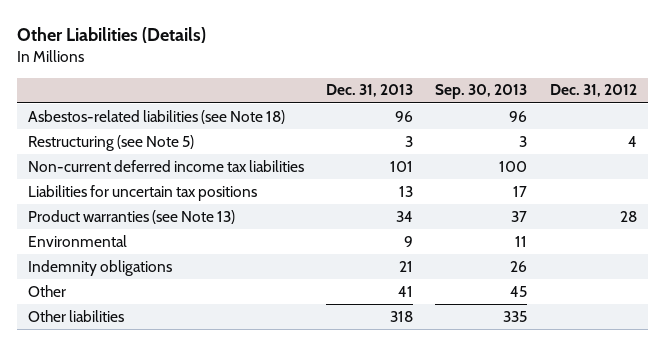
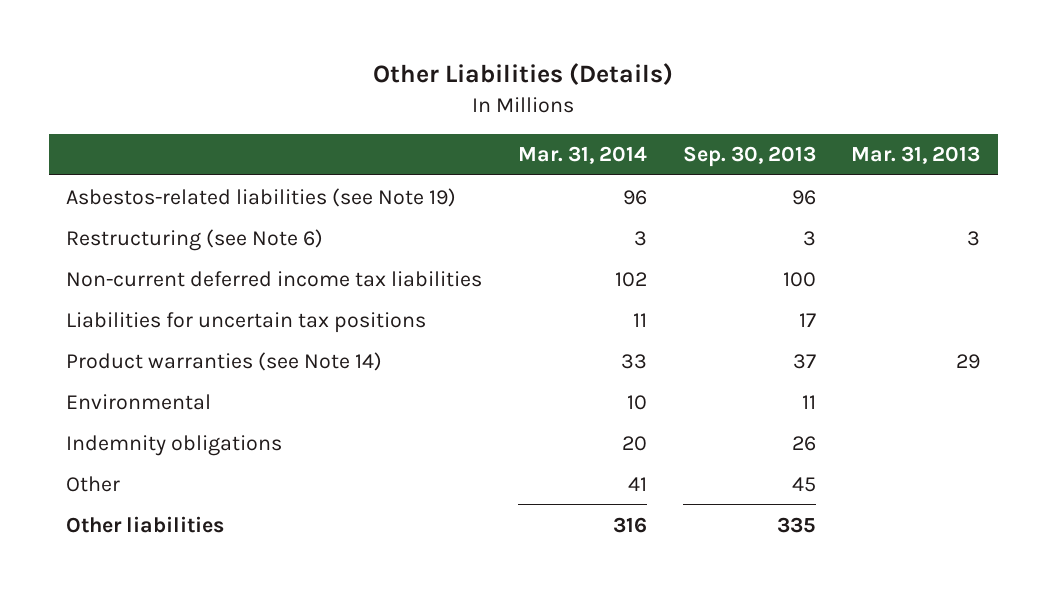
[326,84,414,98] Dec. 31, 2013 -> none
[549,84,637,98] Dec. 31, 2012 -> none
none -> [518,146,648,165] Mar. 31, 2014
none -> [851,146,981,165] Mar. 31, 2013
[28,109,286,124] Asbestos-related liabilities (see Note 18) -> [66,187,457,207] Asbestos-related liabilities (see Note 19)
[28,134,195,151] Restructuring (see Note 5) -> [66,228,324,251] Restructuring (see Note 6)
[28,209,236,224] Product warranties (see Note 13) -> [66,351,383,371] Product warranties (see Note 14)

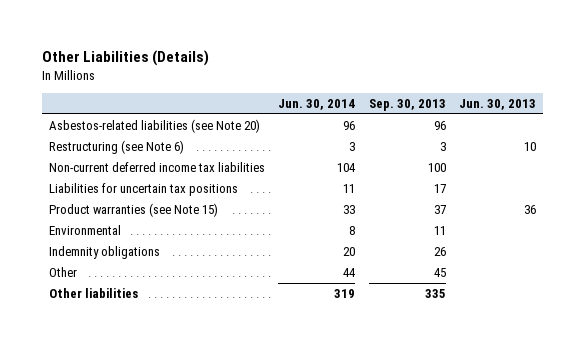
[518,146,648,165] Mar. 31, 2014 -> none
[851,146,981,165] Mar. 31, 2013 -> none
none -> [278,98,356,110] Jun. 30, 2014
none -> [459,98,537,110] Jun. 30, 2013
[66,187,457,207] Asbestos-related liabilities (see Note 19) -> [48,119,260,134] Asbestos-related liabilities (see Note 20)
[66,351,383,371] Product warranties (see Note 14) -> [48,203,218,218] Product warranties (see Note 15)

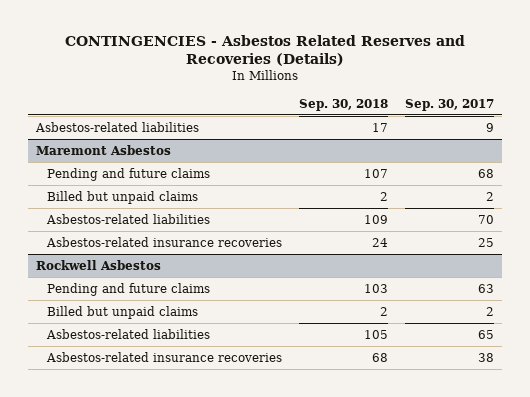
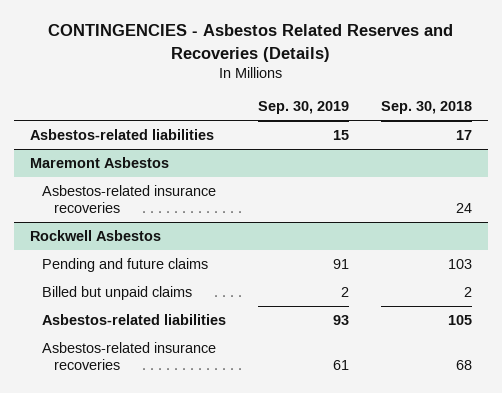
[404,98,494,111] Sep. 30, 2017 -> none
none -> [257,101,349,115] Sep. 30, 2019
[47,167,211,181] Pending and future claims -> none
[47,190,199,204] Billed but unpaid claims -> none
[46,213,211,224] Asbestos-related liabilities -> none

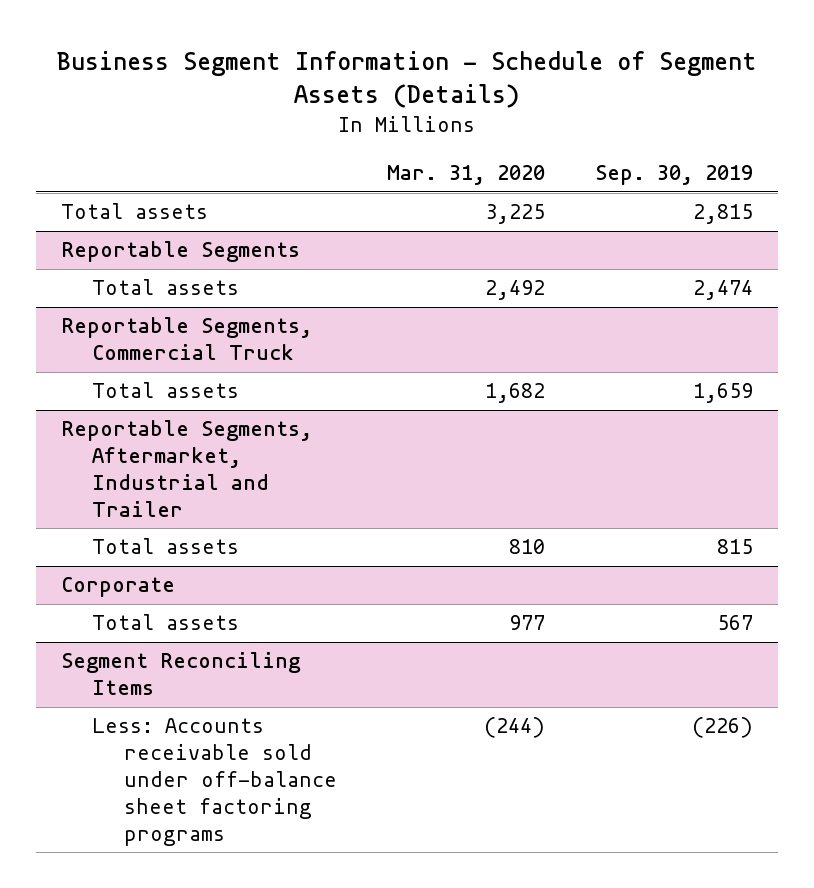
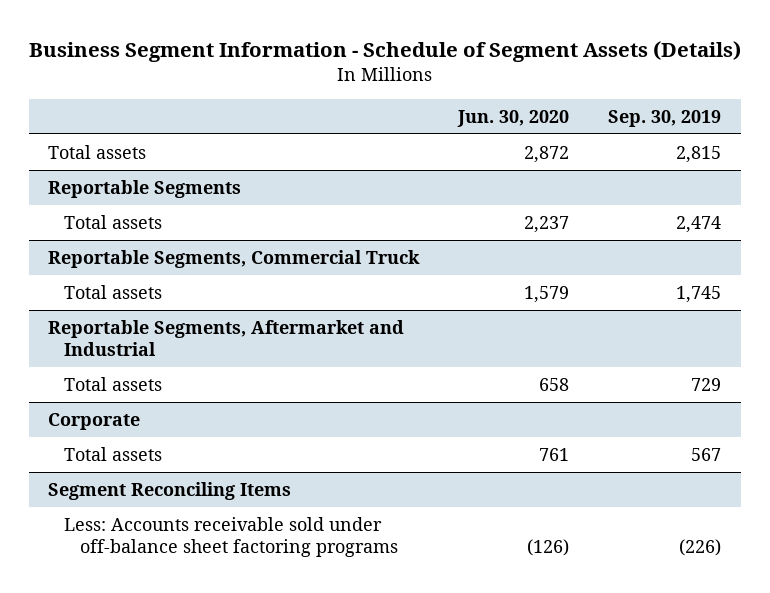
[386,165,545,186] Mar. 31, 2020 -> none
none -> [457,109,570,127] Jun. 30, 2020
[692,383,753,404] 1,659 -> [676,286,722,304] 1,745
[60,420,312,518] Reportable Segments, Aftermarket, Industrial and Trailer -> [48,320,405,357] Reportable Segments, Aftermarket and Industrial
[716,539,753,555] 815 -> [691,378,722,392] 729

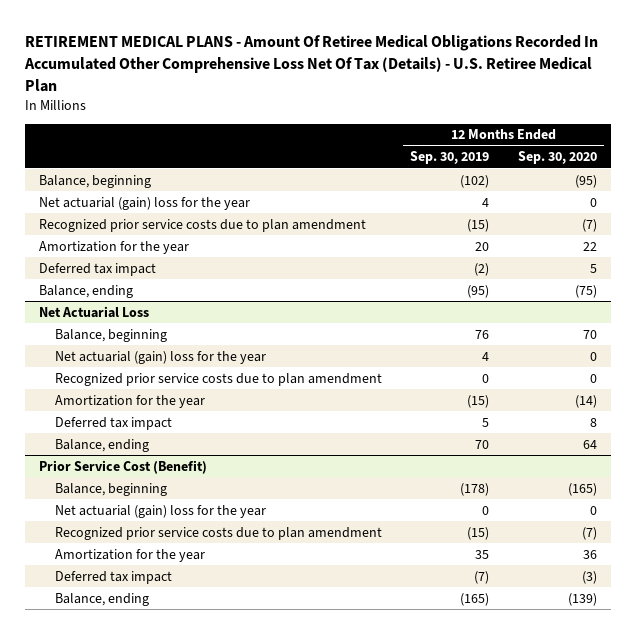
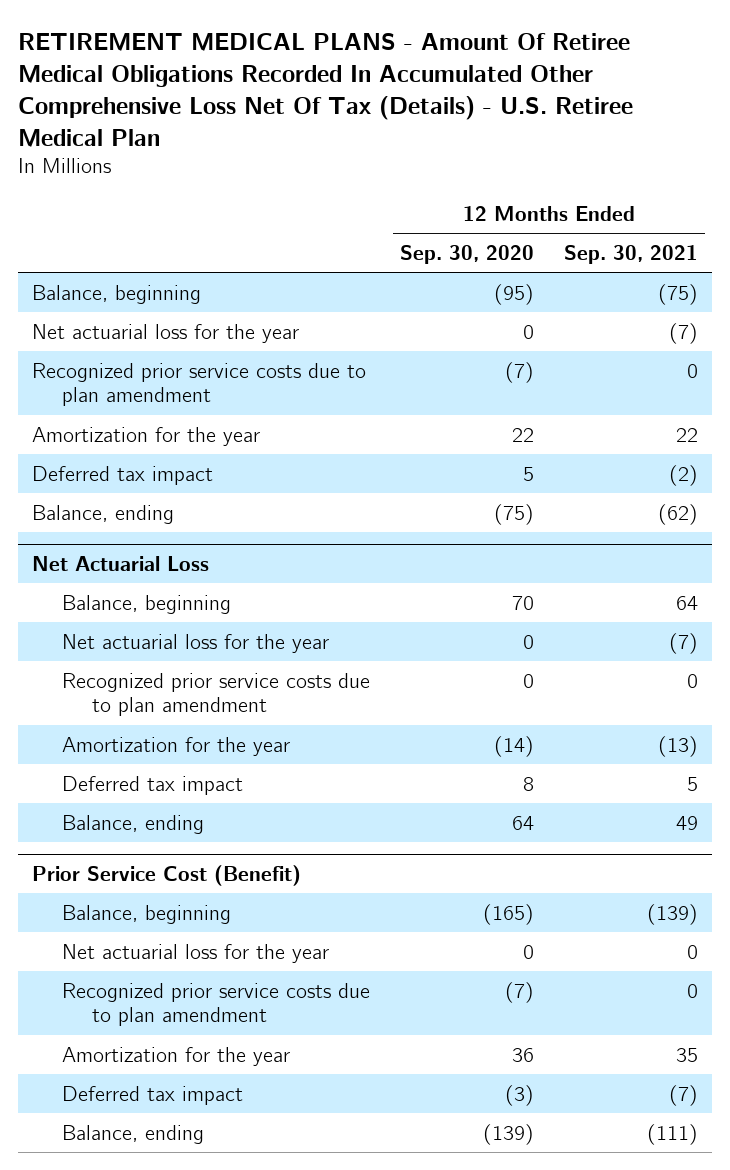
[410,151,490,165] Sep. 30, 2019 -> none
none -> [563,244,698,264] Sep. 30, 2021
[39,196,251,210] Net actuarial (gain) loss for the year -> [32,323,300,343] Net actuarial loss for the year
[54,350,266,364] Net actuarial (gain) loss for the year -> [62,633,330,653] Net actuarial loss for the year
[54,504,266,518] Net actuarial (gain) loss for the year -> [62,943,330,963] Net actuarial loss for the year

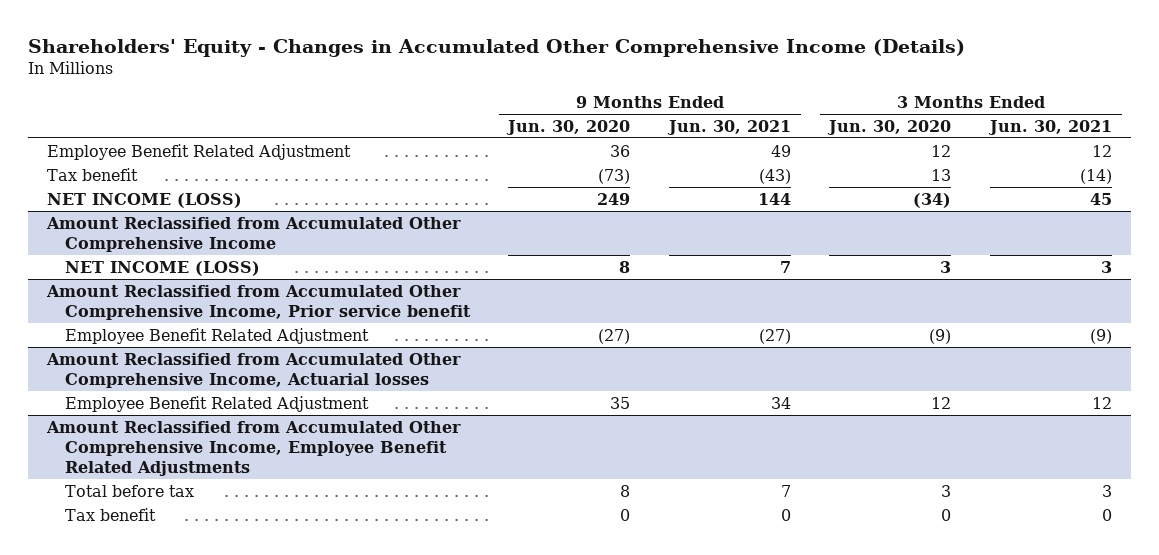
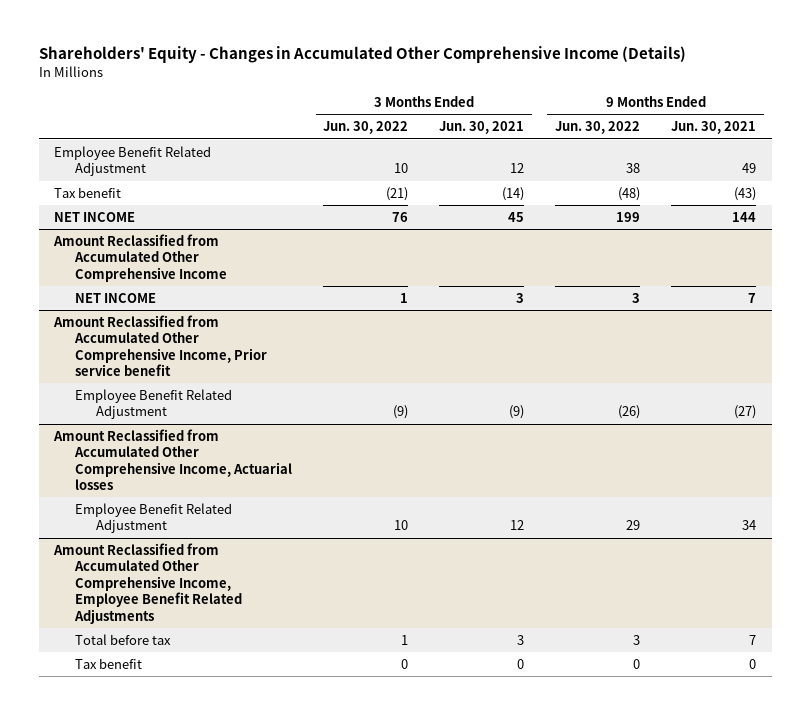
[506,119,631,135] Jun. 30, 2020 -> none
[827,119,952,135] Jun. 30, 2020 -> none
none -> [323,121,409,135] Jun. 30, 2022
none -> [555,121,641,135] Jun. 30, 2022
[47,192,243,208] NET INCOME (LOSS) -> [54,211,136,222] NET INCOME
[64,260,260,276] NET INCOME (LOSS) -> [75,292,157,303] NET INCOME

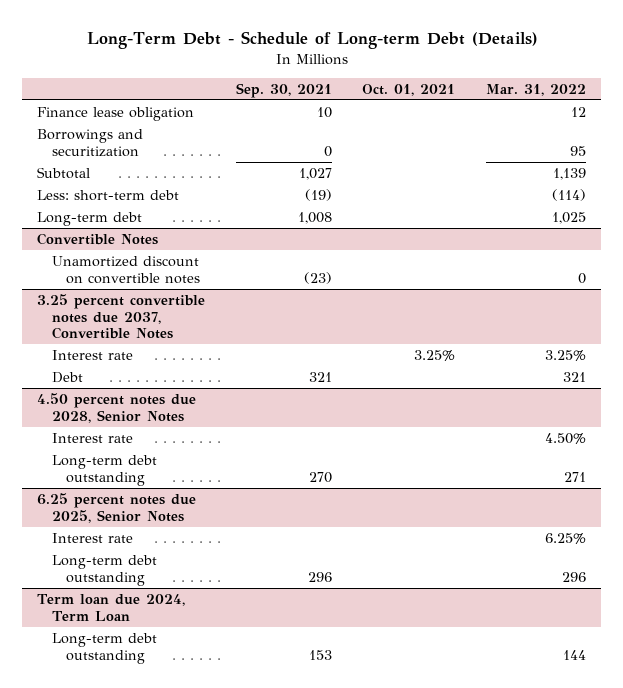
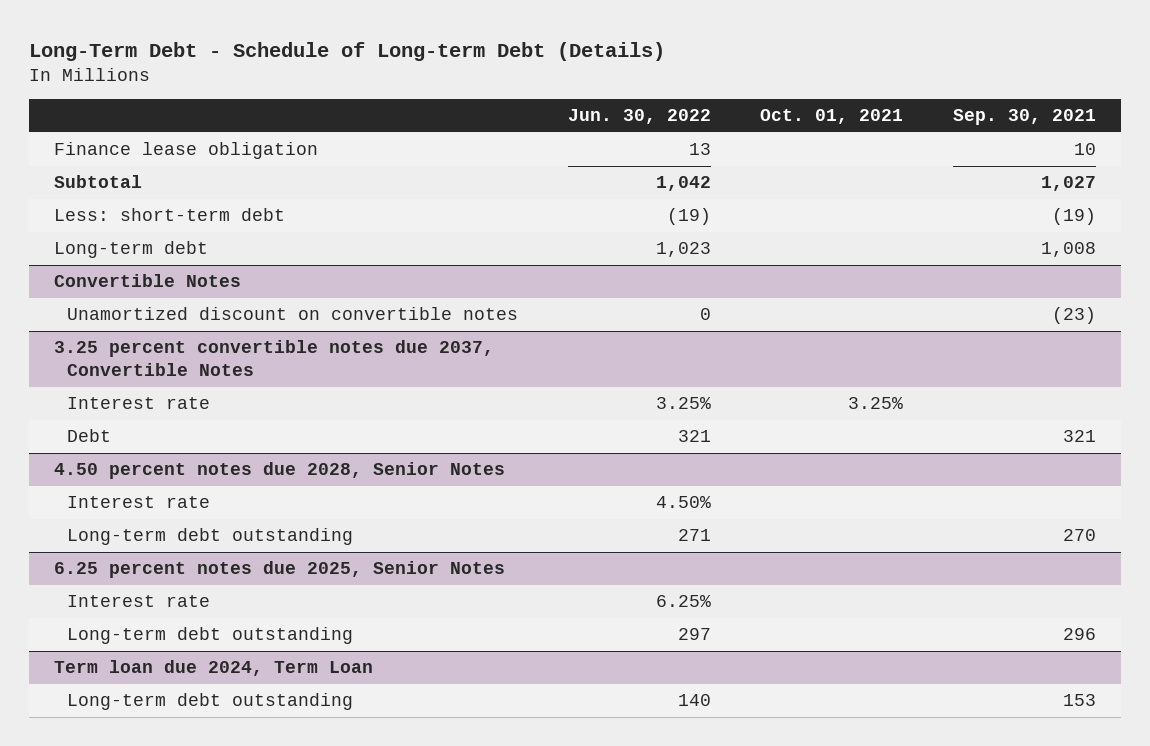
[485,83,586,96] Mar. 31, 2022 -> none
none -> [567,109,711,125] Jun. 30, 2022
[37,128,144,157] Borrowings and securitization -> none

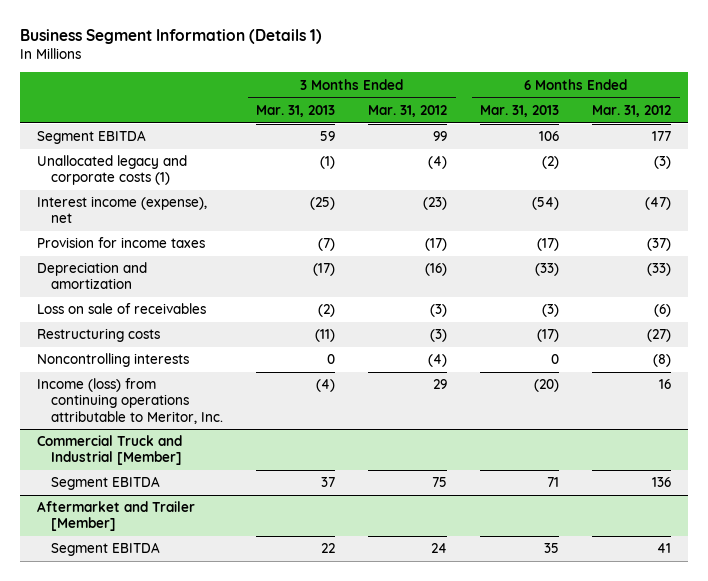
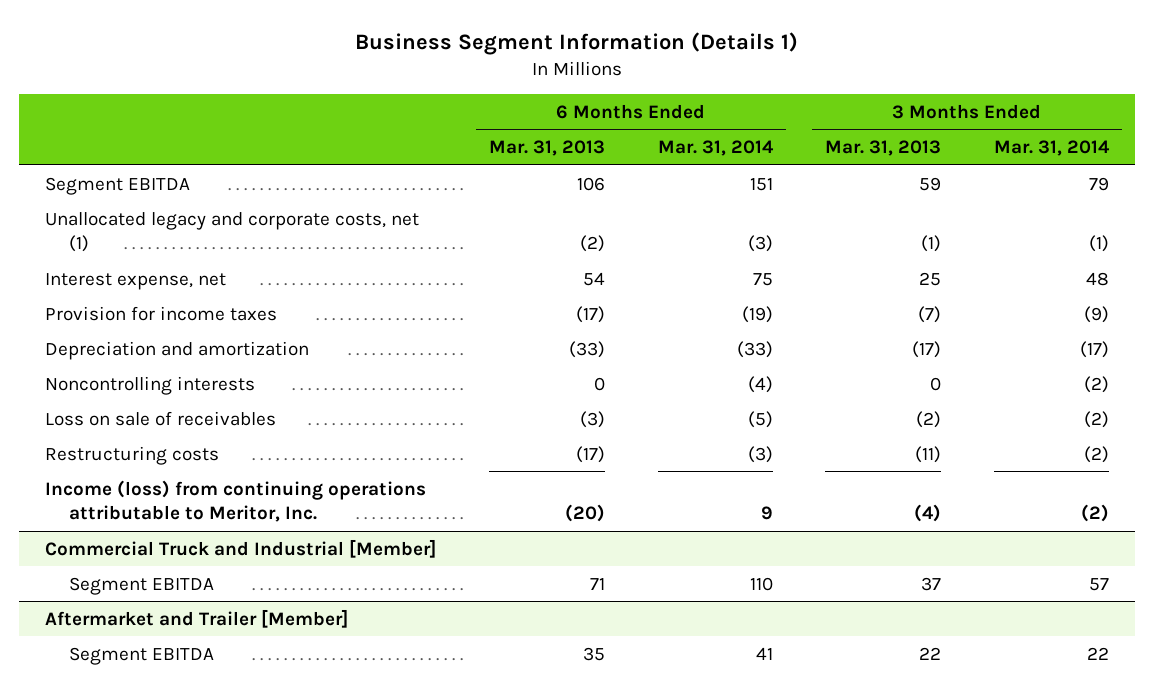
[368,104,448,117] Mar. 31, 2012 -> none
[592,104,672,117] Mar. 31, 2012 -> none
none -> [657,140,774,157] Mar. 31, 2014
none -> [993,140,1110,157] Mar. 31, 2014
[36,155,187,186] Unallocated legacy and corporate costs (1) -> [45,211,420,253] Unallocated legacy and corporate costs, net (1)
[36,196,207,224] Interest income (expense), net -> [45,272,227,290] Interest expense, net
[310,197,336,211] (25) -> [919,271,942,286] 25
[532,197,560,211] (54) -> [583,271,606,286] 54
[36,353,189,368] Noncontrolling interests -> [45,375,256,395] Noncontrolling interests

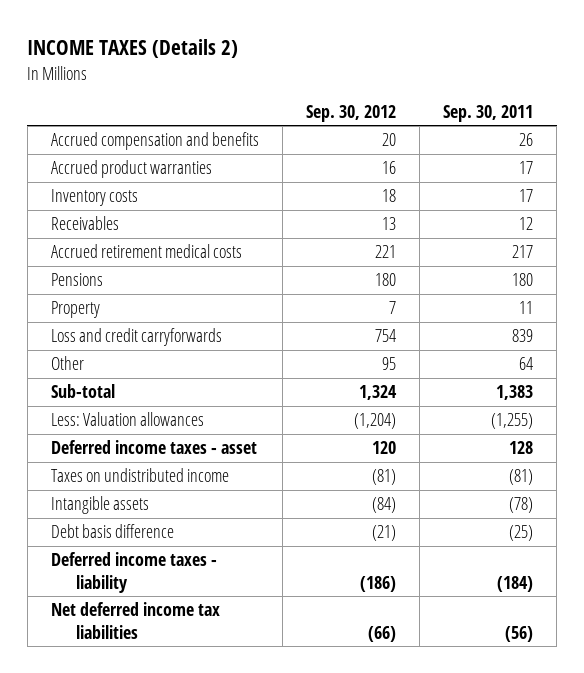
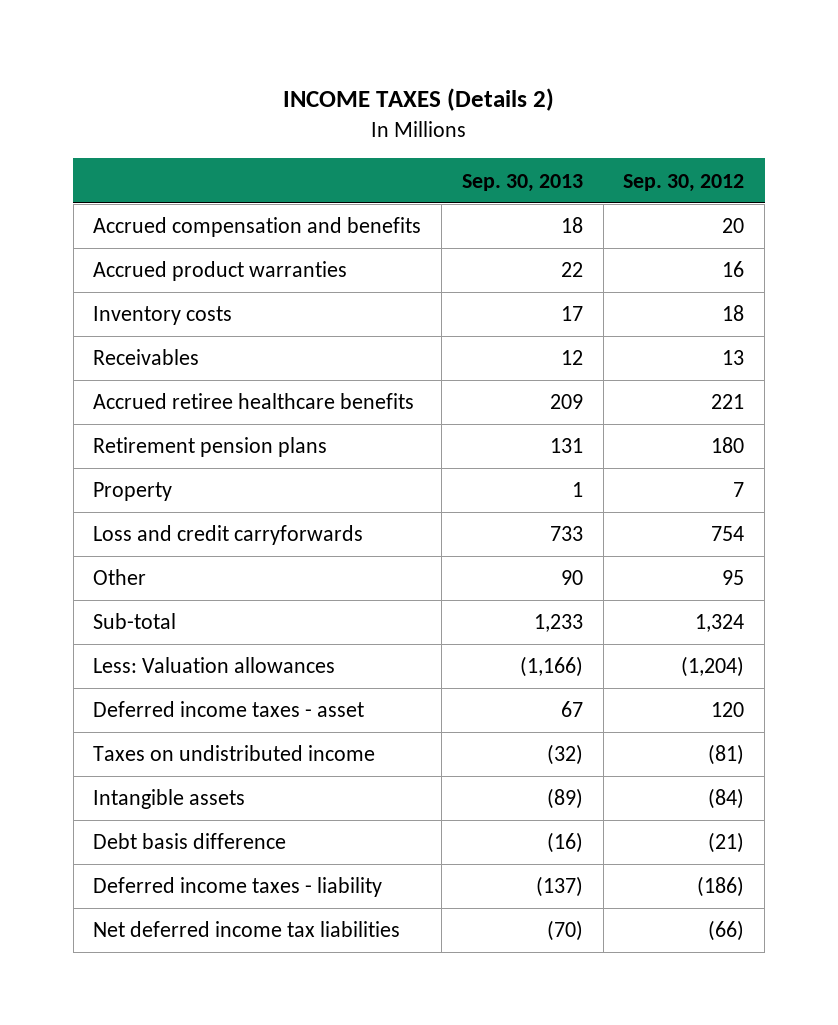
[443,105,534,123] Sep. 30, 2011 -> none
none -> [461,173,583,192] Sep. 30, 2013
[50,244,242,259] Accrued retirement medical costs -> [93,393,415,410] Accrued retiree healthcare benefits
[50,273,103,287] Pensions -> [93,437,328,458] Retirement pension plans

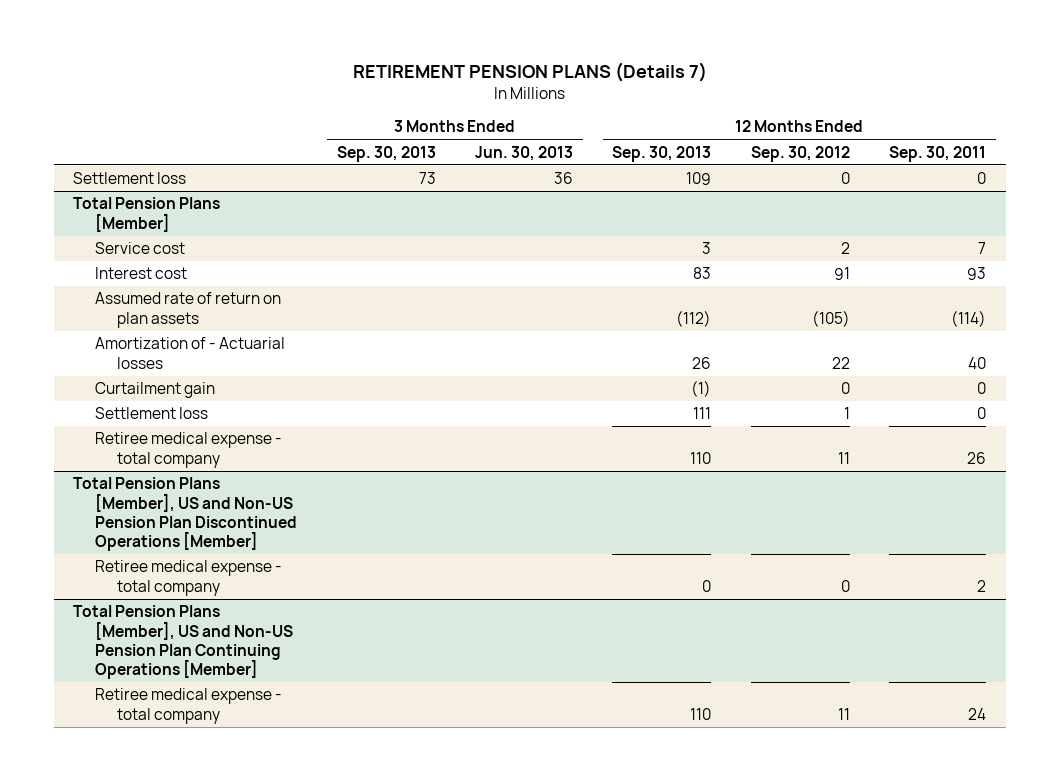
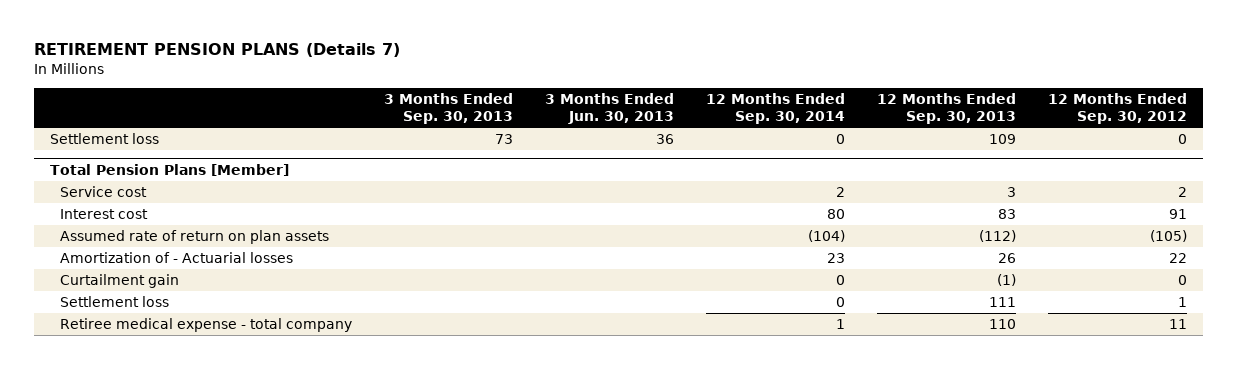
[889,145,987,162] Sep. 30, 2011 -> none
none -> [706,93,846,125] 12 Months Ended Sep. 30, 2014
[73,477,298,552] Total Pension Plans [Member], US and Non-US Pension Plan Discontinued Operations [Member] -> none
[95,560,283,596] Retiree medical expense - total company -> none
[73,605,294,680] Total Pension Plans [Member], US and Non-US Pension Plan Continuing Operations [Member] -> none
[95,688,283,724] Retiree medical expense - total company -> none

